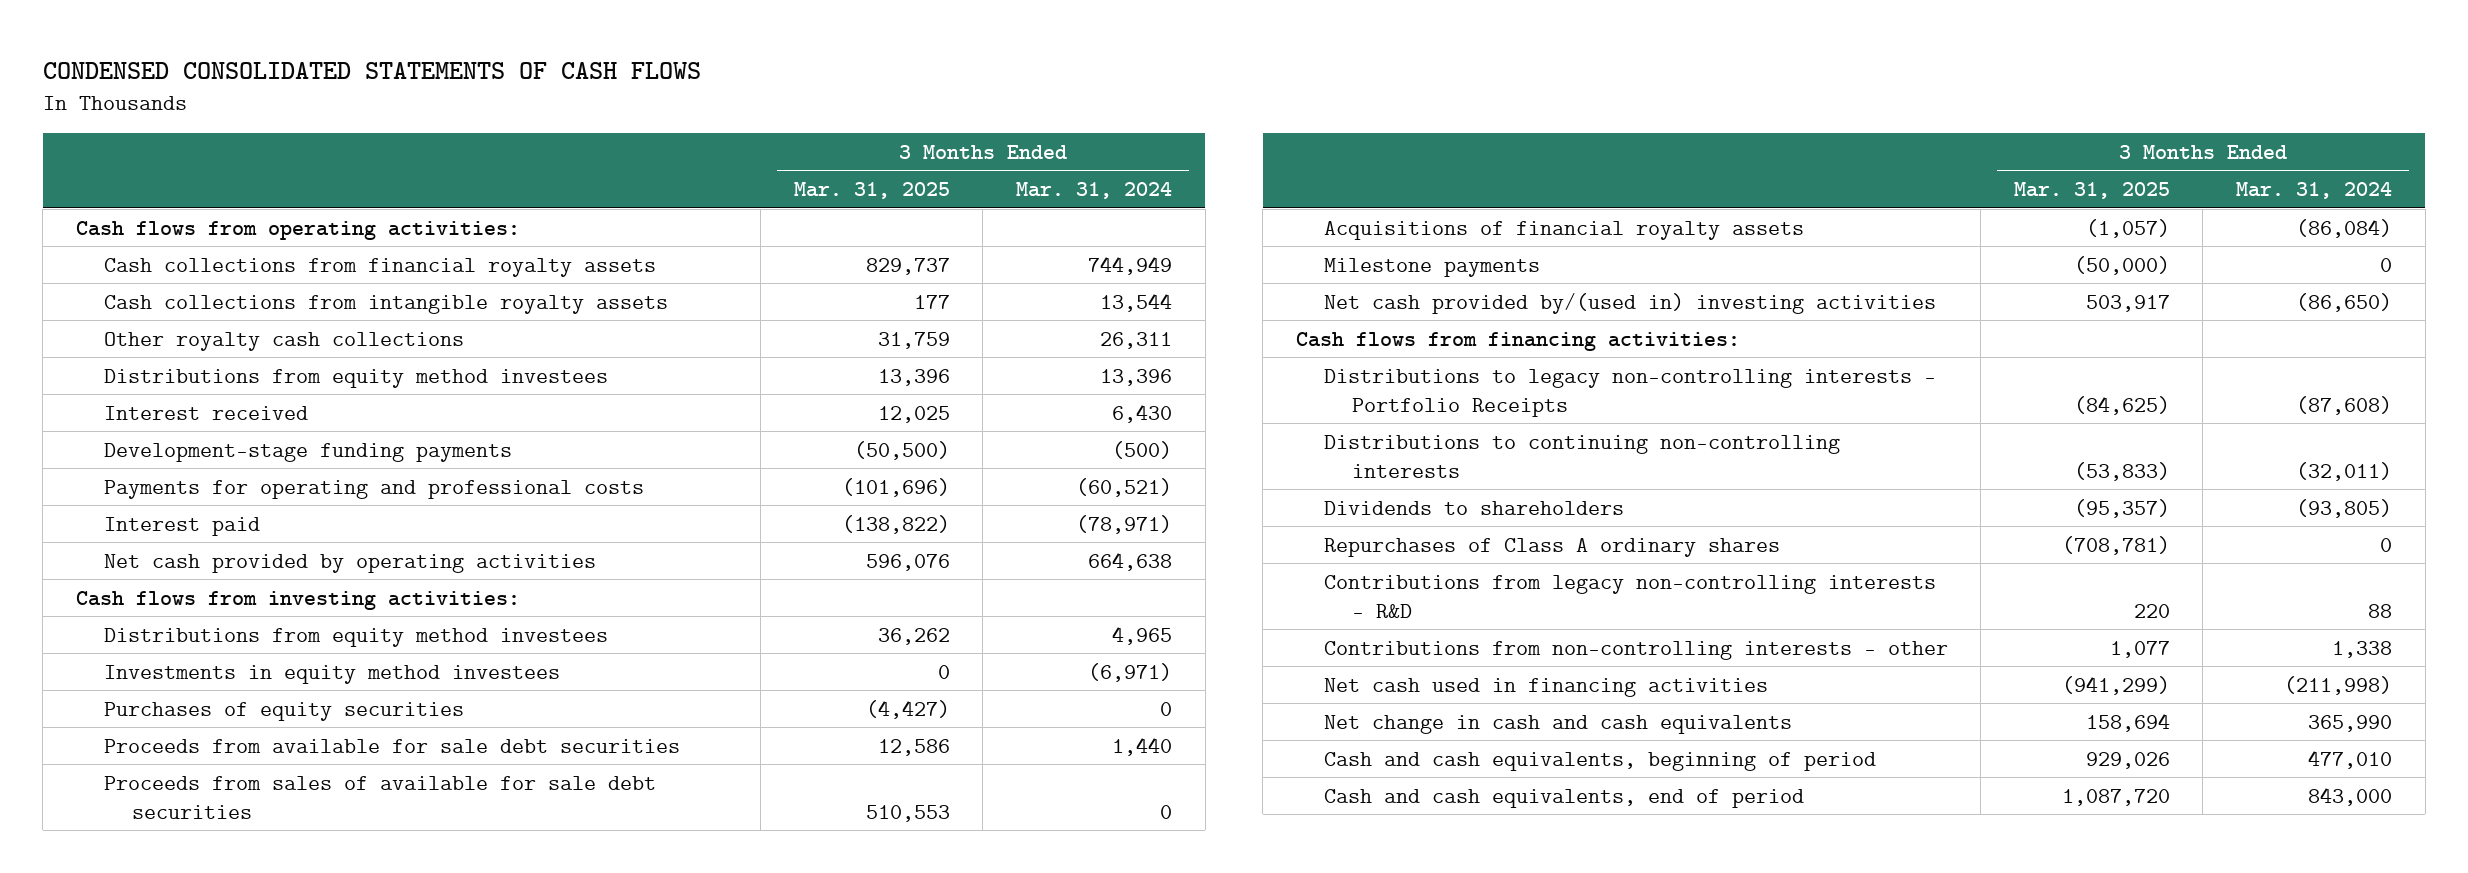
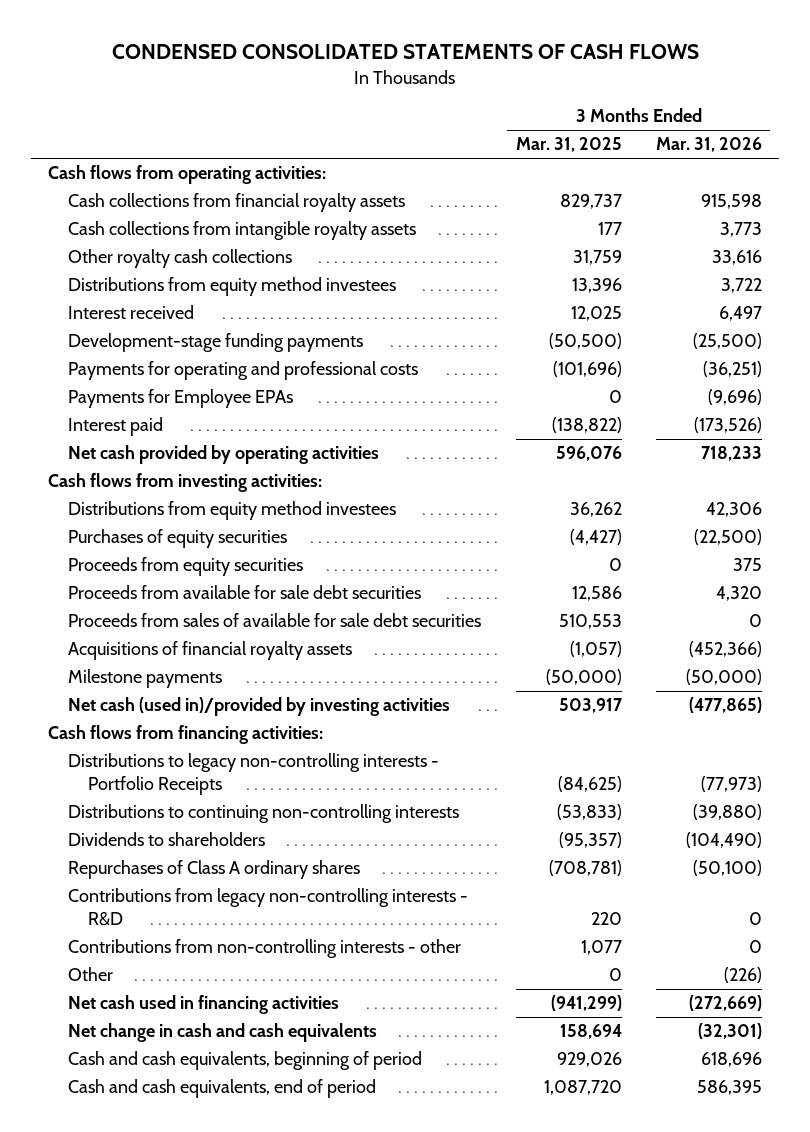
[1015,182,1172,200] Mar. 31, 2024 -> none
none -> [655,137,762,153] Mar. 31, 2026
none -> [68,389,294,409] Payments for Employee EPAs
[103,664,560,684] Investments in equity method investees -> none
none -> [68,557,304,577] Proceeds from equity securities
[1323,292,1936,314] Net cash provided by/(used in) investing activities -> [68,697,451,717] Net cash (used in)/provided by investing activities
none -> [68,967,114,982] Other

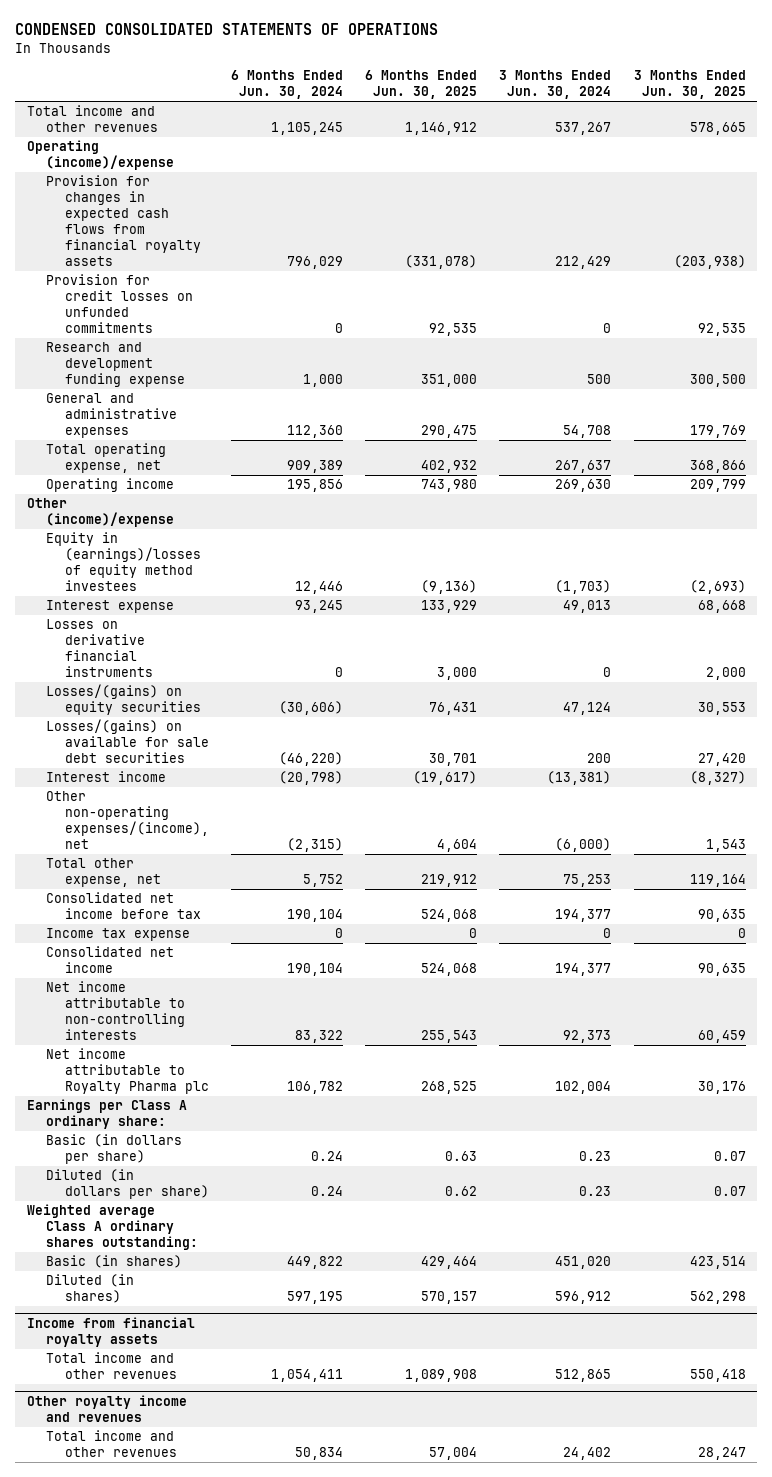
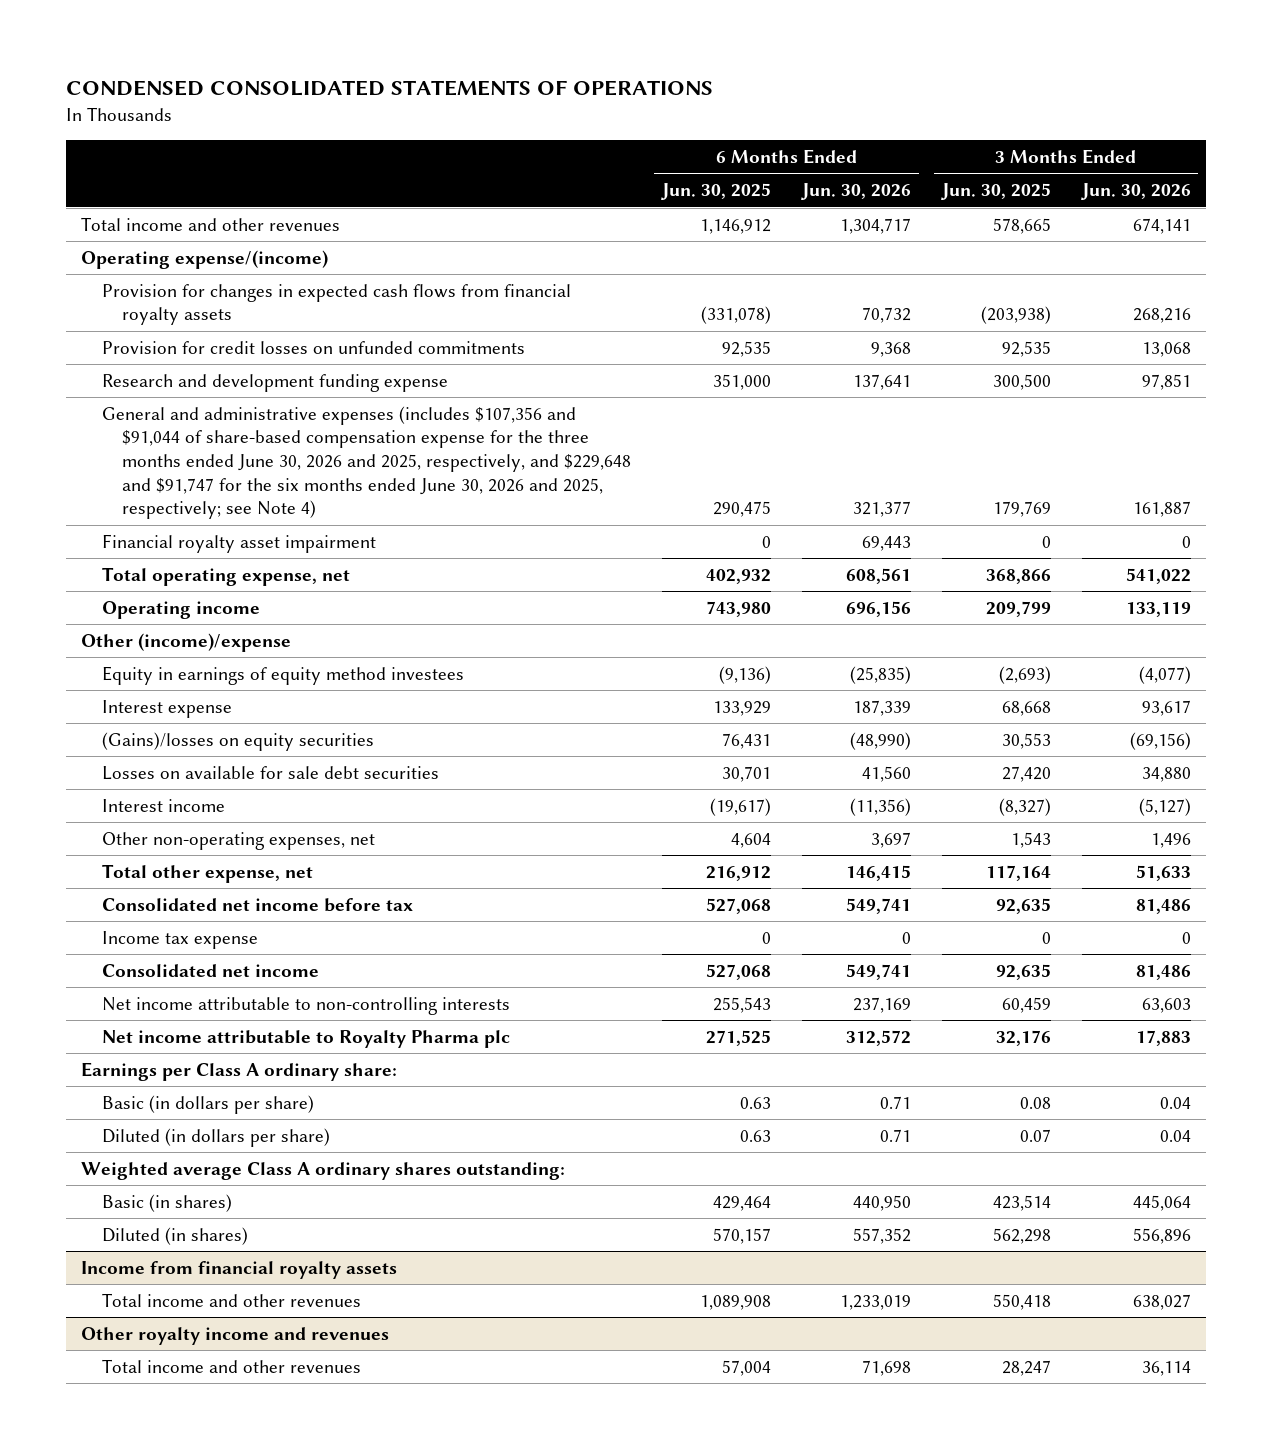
[230,70,343,100] 6 Months Ended Jun. 30, 2024 -> none
[499,70,612,100] 3 Months Ended Jun. 30, 2024 -> none
none -> [800,183,911,201] Jun. 30, 2026
none -> [1080,183,1191,201] Jun. 30, 2026
[26,140,174,171] Operating (income)/expense -> [80,249,328,269] Operating expense/(income)
[45,393,177,439] General and administrative expenses -> [101,405,632,520] General and administrative expenses (includes $107,356 and $91,044 of share-based compensation expense for the three months ended June 30, 2026 and 2025, respectively, and $229,648 and $91,747 for the six months ended June 30, 2026 and 2025, respectively; see Note 4)
none -> [101,533,376,553] Financial royalty asset impairment
[45,532,201,592] Equity in (earnings)/losses of equity method investees -> [101,665,464,685] Equity in earnings of equity method investees
[45,619,153,678] Losses on derivative financial instruments -> none
[45,684,201,716] Losses/(gains) on equity securities -> [101,731,374,751] (Gains)/losses on equity securities
[45,719,209,764] Losses/(gains) on available for sale debt securities -> [101,765,439,780] Losses on available for sale debt securities
[45,791,209,850] Other non-operating expenses/(income), net -> [101,831,375,850] Other non-operating expenses, net
[421,874,478,888] 219,912 -> [706,865,772,881] 216,912
[689,874,746,888] 119,164 -> [985,864,1051,881] 117,164
[421,909,478,923] 524,068 -> [706,897,772,914] 527,068
[697,909,746,923] 90,635 -> [995,897,1051,914] 92,635
[421,963,478,977] 524,068 -> [706,963,772,980] 527,068
[697,963,746,977] 90,635 -> [995,963,1051,980] 92,635
[421,1081,478,1095] 268,525 -> [706,1029,772,1046] 271,525
[697,1081,746,1095] 30,176 -> [995,1029,1051,1046] 32,176
[713,1151,746,1162] 0.07 -> [1019,1096,1051,1109] 0.08
[445,1186,478,1197] 0.62 -> [740,1129,772,1142] 0.63

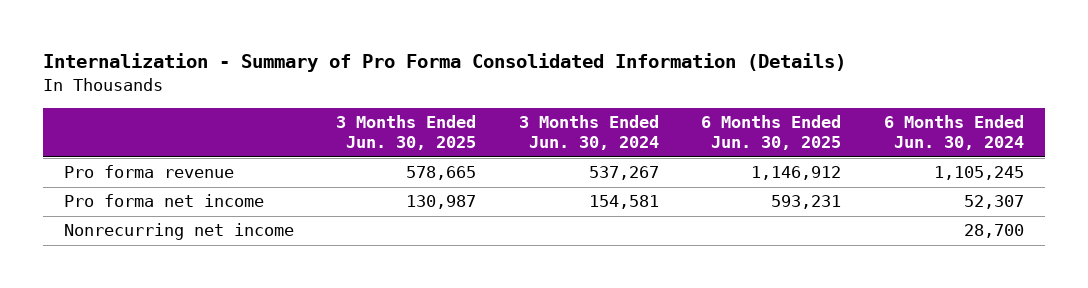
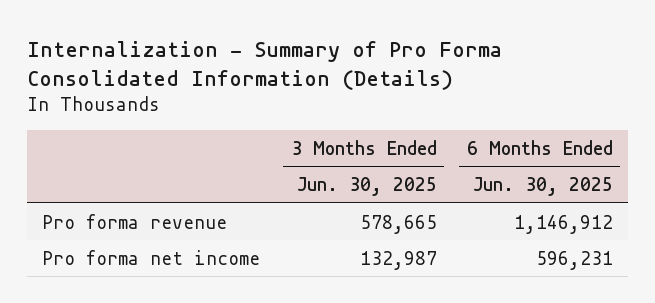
[518,115,659,151] 3 Months Ended Jun. 30, 2024 -> none
[883,115,1024,151] 6 Months Ended Jun. 30, 2024 -> none
[63,223,294,241] Nonrecurring net income -> none
[406,195,477,210] 130,987 -> [359,250,437,270] 132,987
[771,195,842,210] 593,231 -> [535,250,613,270] 596,231

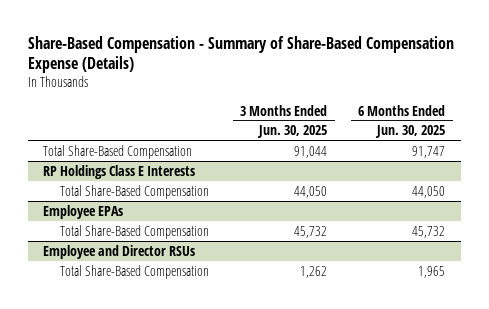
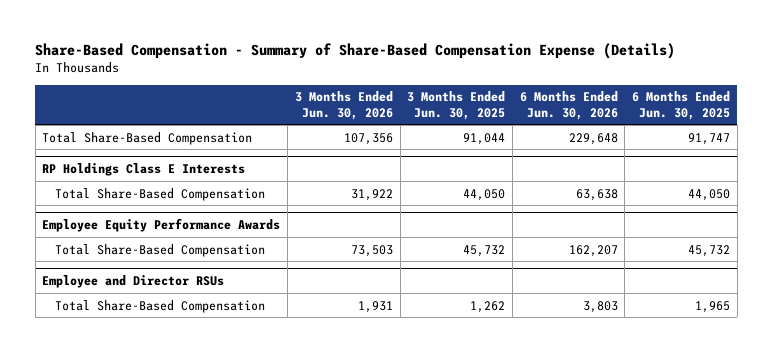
none -> [294,91,393,120] 3 Months Ended Jun. 30, 2026
none -> [519,91,618,120] 6 Months Ended Jun. 30, 2026
[43,204,124,219] Employee EPAs -> [42,218,281,233] Employee Equity Performance Awards

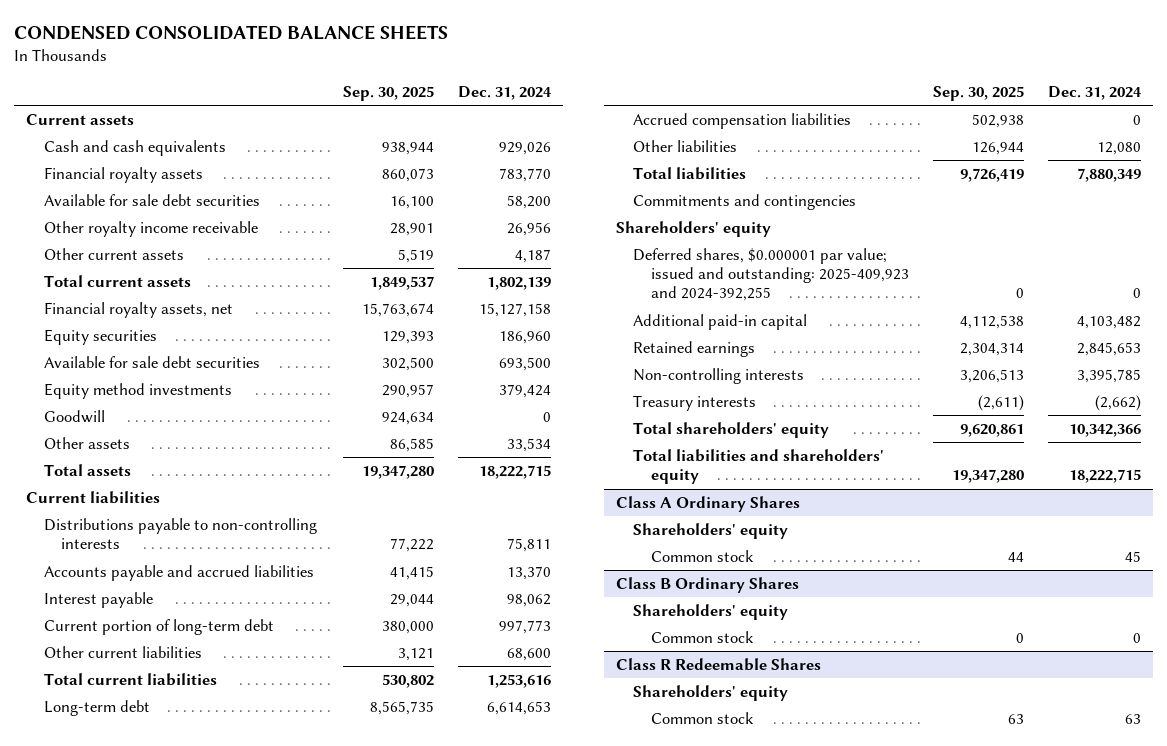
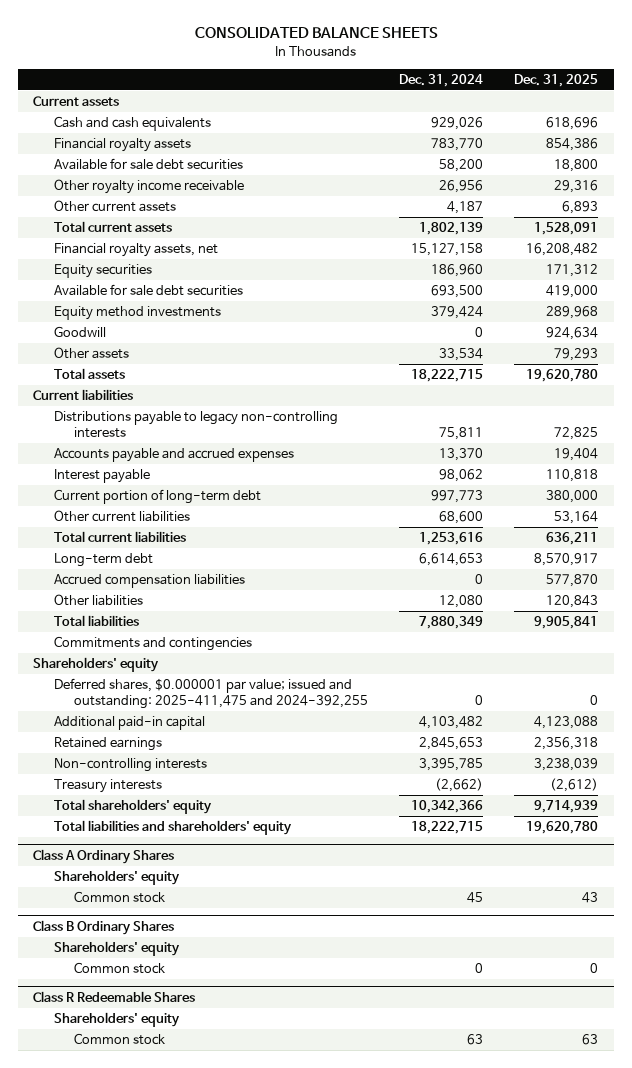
[14,25,449,41] CONDENSED CONSOLIDATED BALANCE SHEETS -> [194,27,438,39] CONSOLIDATED BALANCE SHEETS
[343,85,435,101] Sep. 30, 2025 -> none
none -> [514,73,599,87] Dec. 31, 2025
[43,518,317,550] Distributions payable to non-controlling interests -> [53,411,338,438] Distributions payable to legacy non-controlling interests
[43,565,314,582] Accounts payable and accrued liabilities -> [53,448,294,463] Accounts payable and accrued expenses
[633,248,910,302] Deferred shares, $0.000001 par value; issued and outstanding: 2025-409,923 and 2024-392,255 -> [53,678,368,709] Deferred shares, $0.000001 par value; issued and outstanding: 2025-411,475 and 2024-392,255

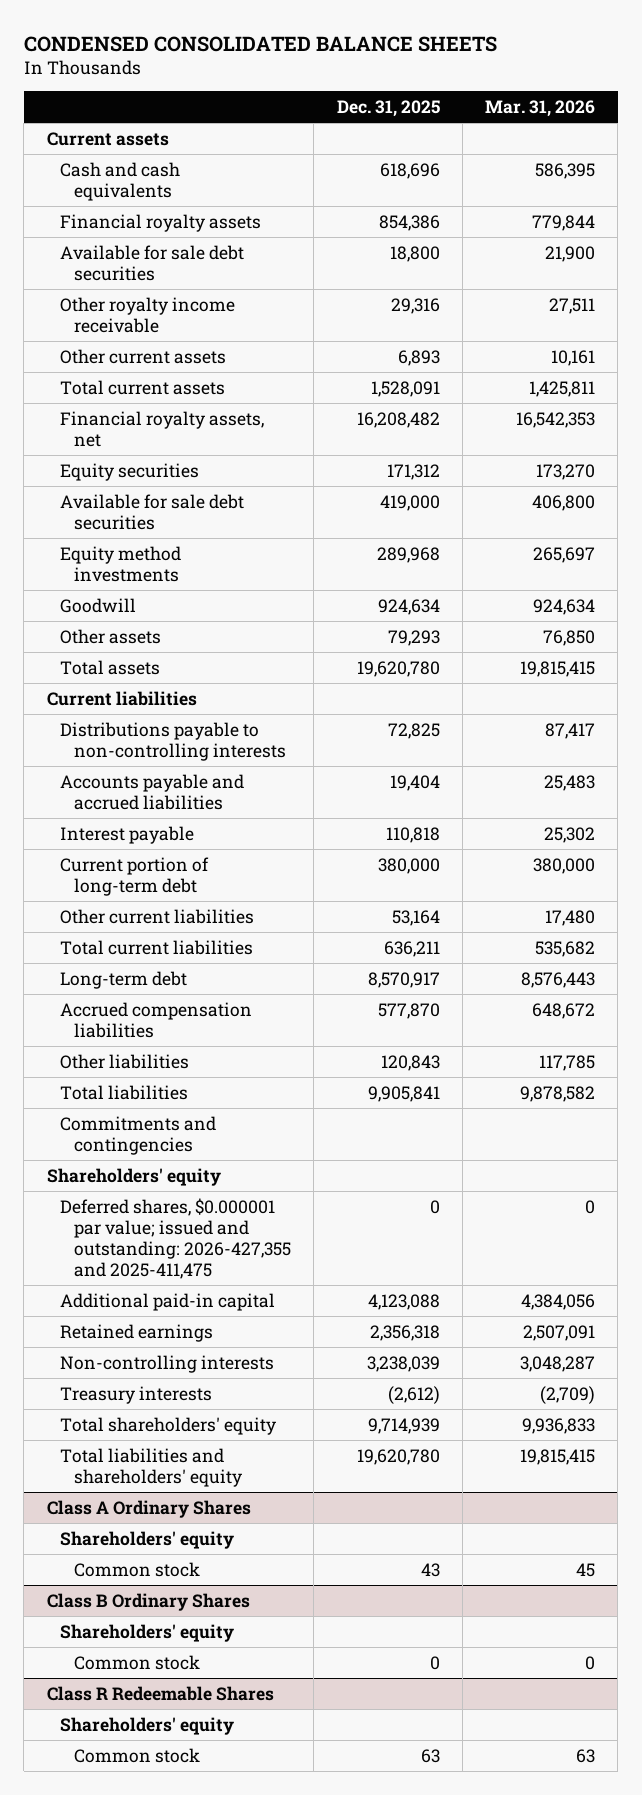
[194,27,438,39] CONSOLIDATED BALANCE SHEETS -> [23,35,497,52] CONDENSED CONSOLIDATED BALANCE SHEETS
[399,73,484,87] Dec. 31, 2024 -> none
none -> [485,100,596,118] Mar. 31, 2026
[53,411,338,438] Distributions payable to legacy non-controlling interests -> [60,721,287,761] Distributions payable to non-controlling interests
[53,448,294,463] Accounts payable and accrued expenses -> [60,773,245,810] Accounts payable and accrued liabilities
[53,678,368,709] Deferred shares, $0.000001 par value; issued and outstanding: 2025-411,475 and 2024-392,255 -> [60,1197,292,1280] Deferred shares, $0.000001 par value; issued and outstanding: 2026-427,355 and 2025-411,475

